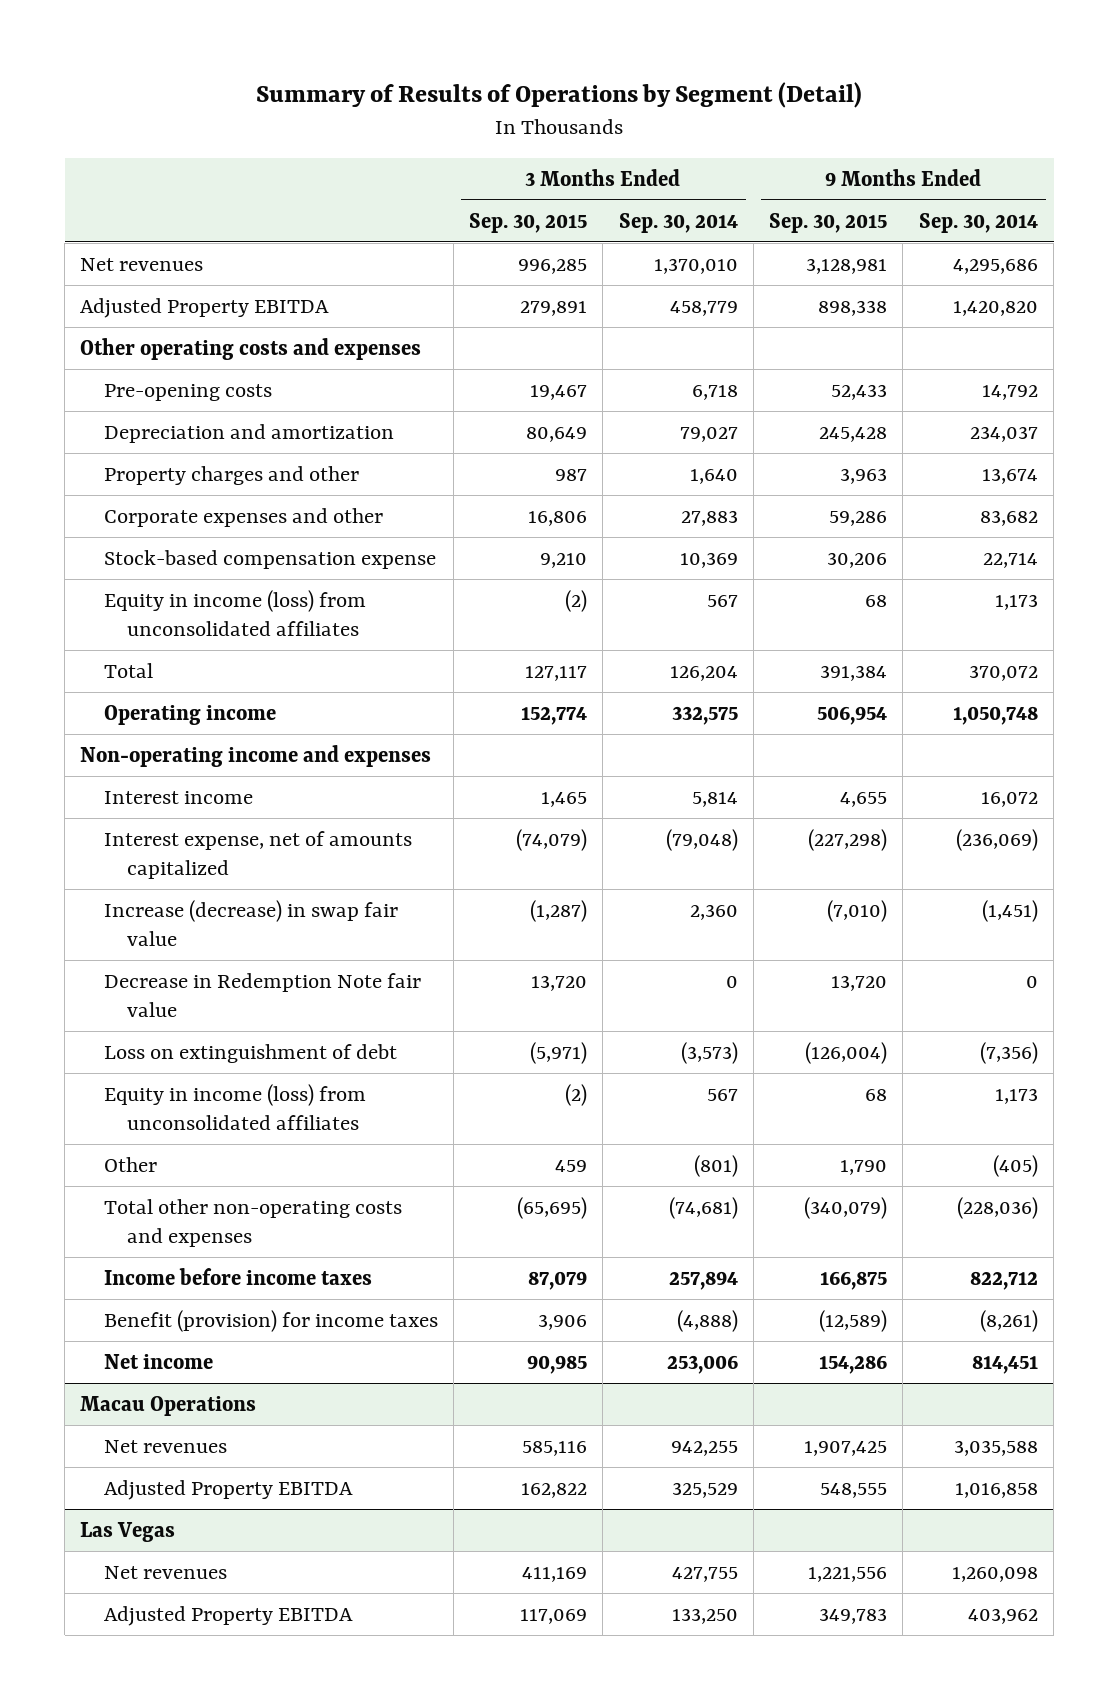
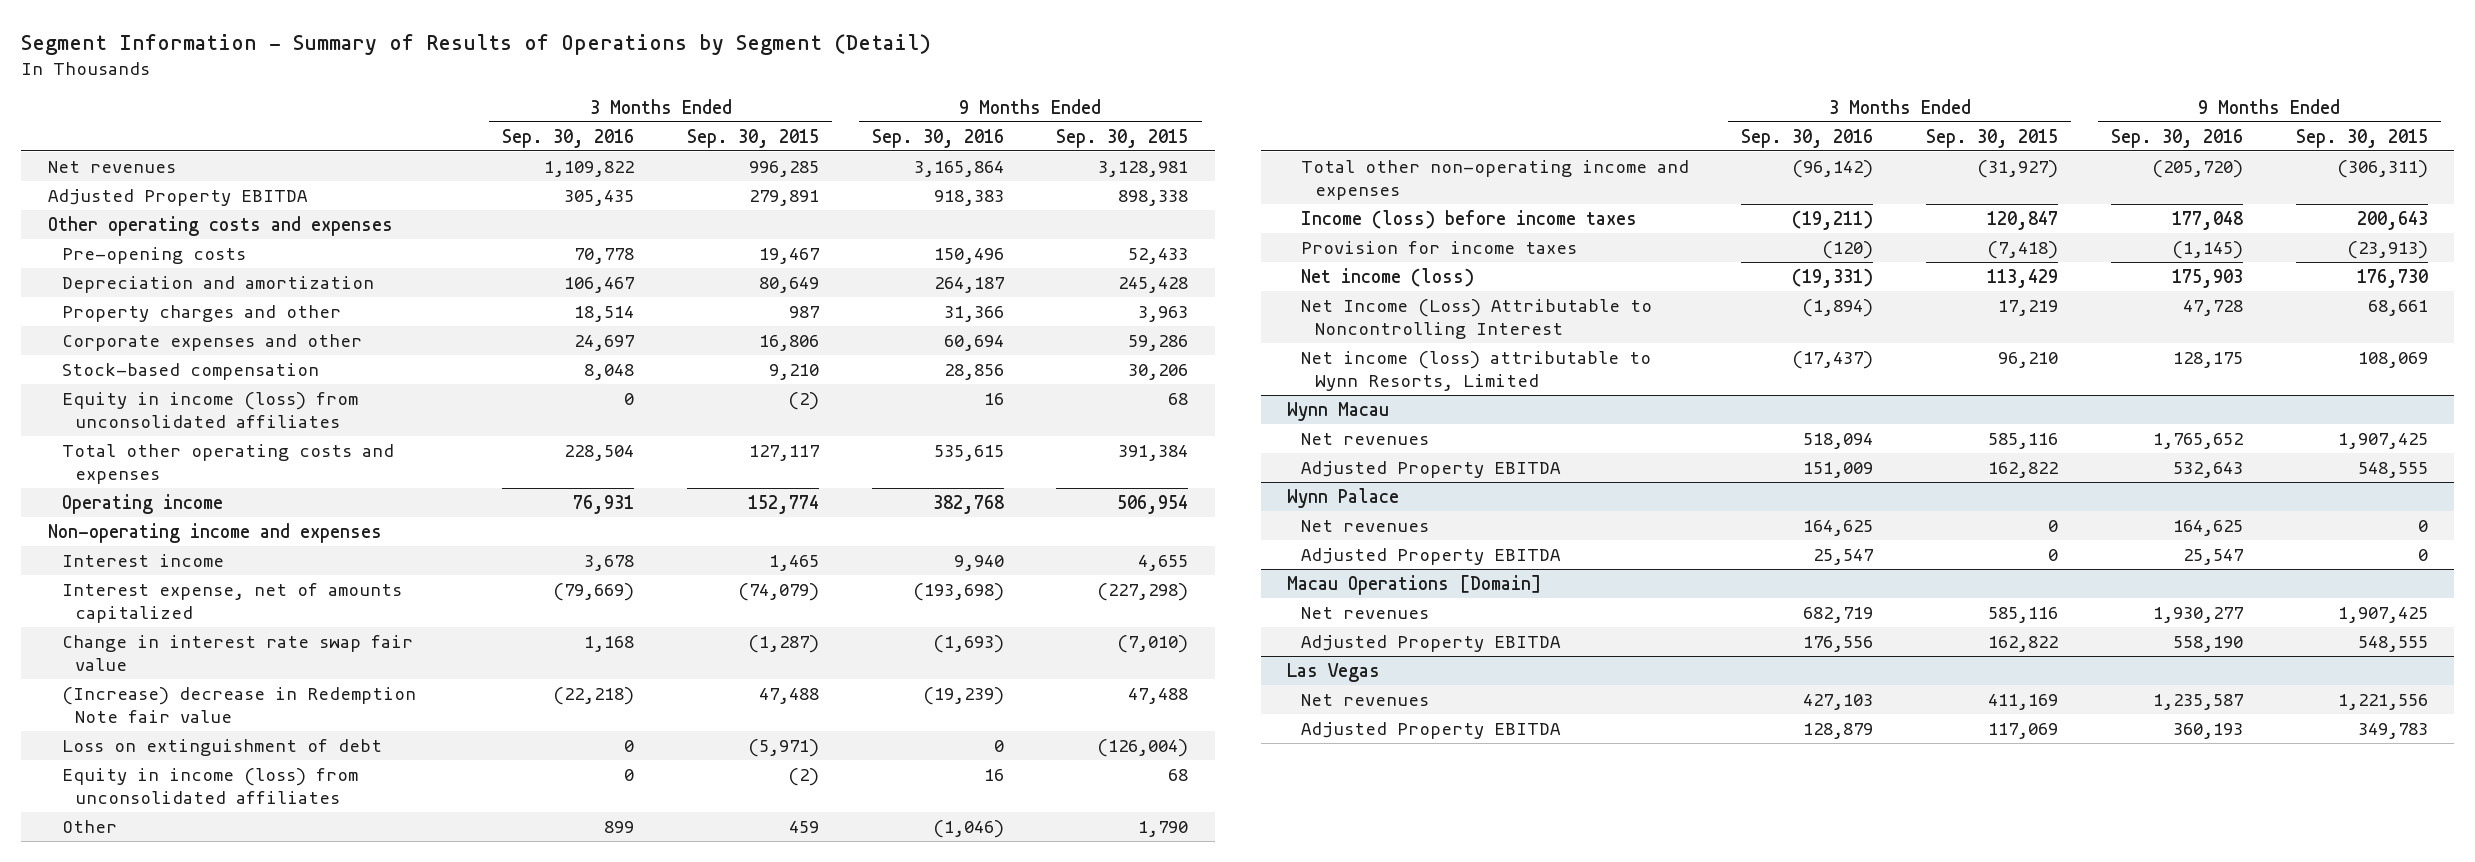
[256,81,863,108] Summary of Results of Operations by Segment (Detail) -> [21,33,932,55] Segment Information - Summary of Results of Operations by Segment (Detail)
[618,212,738,233] Sep. 30, 2014 -> none
[918,212,1038,233] Sep. 30, 2014 -> none
none -> [502,128,635,148] Sep. 30, 2016
none -> [871,128,1004,148] Sep. 30, 2016
[103,549,436,569] Stock-based compensation expense -> [61,362,319,380] Stock-based compensation
[103,662,153,678] Total -> [61,443,394,484] Total other operating costs and expenses
[103,899,398,946] Increase (decrease) in swap fair value -> [61,634,413,671] Change in interest rate swap fair value
[103,972,421,1017] Decrease in Redemption Note fair value -> [61,686,416,723] (Increase) decrease in Redemption Note fair value
[531,974,588,991] 13,720 -> [759,687,820,704] 47,488
[831,974,888,991] 13,720 -> [1128,687,1189,704] 47,488
[103,1198,402,1247] Total other non-operating costs and expenses -> [1300,159,1689,200] Total other non-operating income and expenses
[517,1196,588,1219] (65,695) -> [1977,159,2059,178] (31,927)
[804,1196,888,1219] (340,079) -> [2336,159,2428,178] (306,311)
[103,1267,372,1285] Income before income taxes -> [1300,209,1637,229] Income (loss) before income taxes
[528,1270,588,1290] 87,079 -> [1987,210,2059,230] 120,847
[820,1270,888,1290] 166,875 -> [2356,210,2428,230] 200,643
[103,1309,438,1332] Benefit (provision) for income taxes -> [1300,240,1577,254] Provision for income taxes
[538,1313,588,1330] 3,906 -> [1987,240,2059,259] (7,418)
[819,1309,888,1332] (12,589) -> [2346,240,2428,259] (23,913)
[103,1353,213,1369] Net income -> [1300,267,1474,287] Net income (loss)
[527,1354,588,1374] 90,985 -> [1987,268,2059,288] 113,429
[819,1354,888,1374] 154,286 -> [2356,268,2428,288] 176,730
none -> [1300,298,1652,339] Net Income (Loss) Attributable to Noncontrolling Interest
none -> [1300,350,1651,391] Net income (loss) attributable to Wynn Resorts, Limited
[80,1395,257,1416] Macau Operations -> [1286,401,1389,421] Wynn Macau
none -> [1286,487,1399,508] Wynn Palace
none -> [1300,519,1429,532] Net revenues
none -> [1300,547,1561,565] Adjusted Property EBITDA
none -> [1286,574,1541,595] Macau Operations [Domain]
none -> [1300,606,1429,619] Net revenues
none -> [1300,634,1561,652] Adjusted Property EBITDA

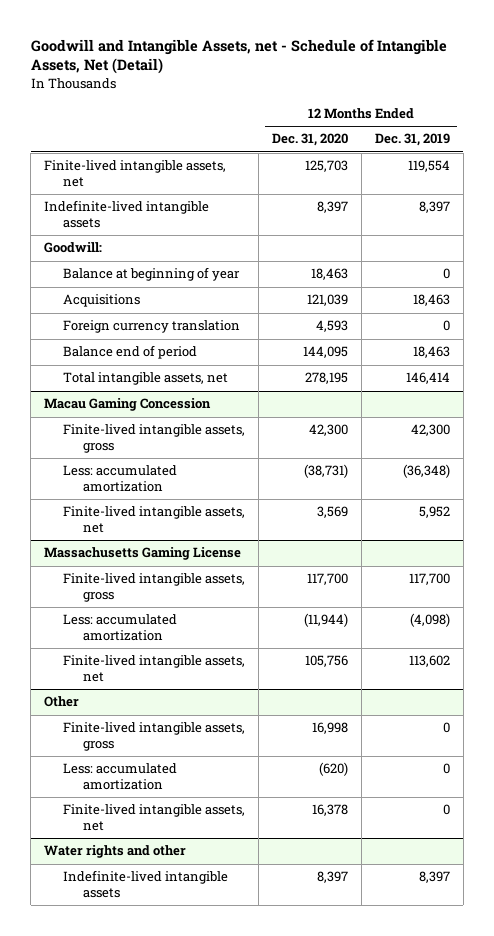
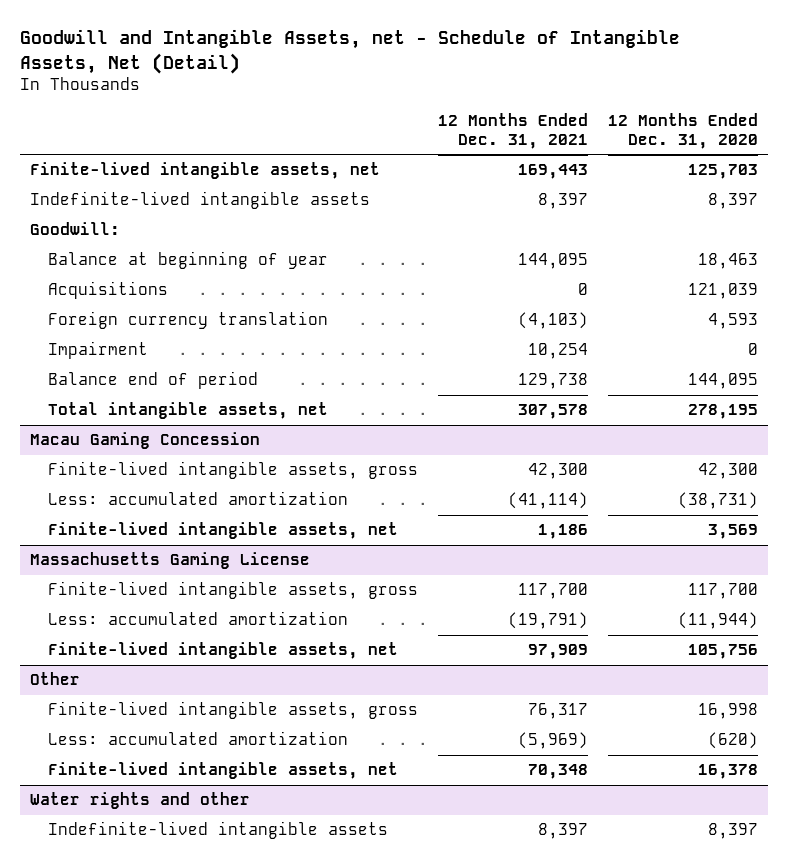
[374,133,450,147] Dec. 31, 2019 -> none
none -> [437,113,588,150] 12 Months Ended Dec. 31, 2021
none -> [47,341,148,360] Impairment

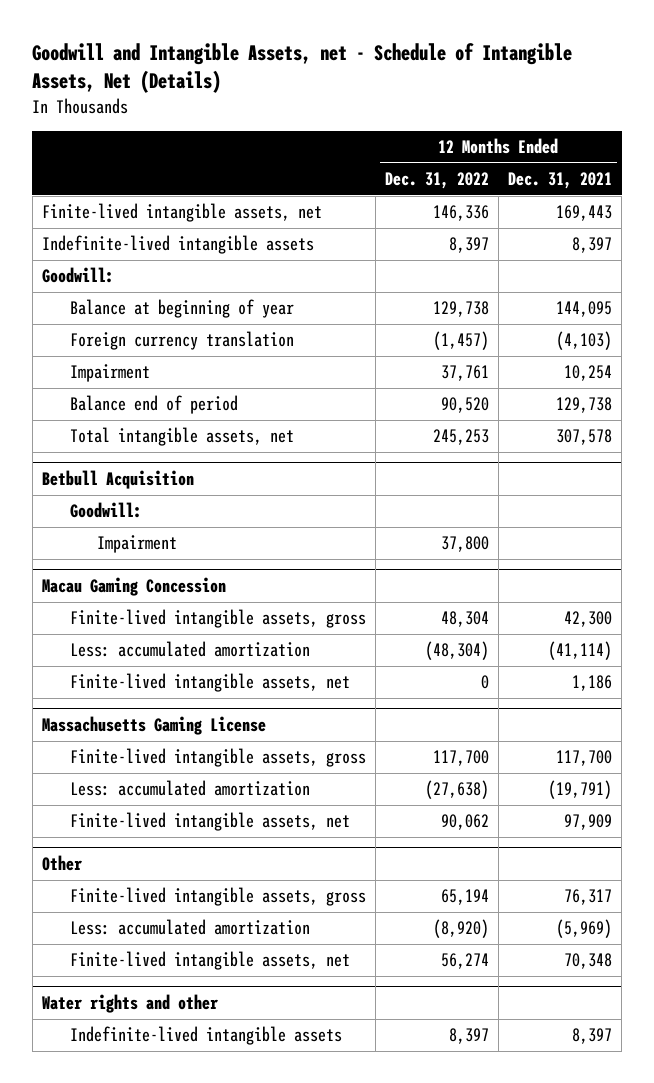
[19,29,680,74] Goodwill and Intangible Assets, net - Schedule of Intangible Assets, Net (Detail) -> [32,43,573,94] Goodwill and Intangible Assets, net - Schedule of Intangible Assets, Net (Details)
[607,113,758,150] 12 Months Ended Dec. 31, 2020 -> none
none -> [384,171,489,189] Dec. 31, 2022
[47,281,168,300] Acquisitions -> none
none -> [42,469,195,489] Betbull Acquisition
none -> [69,502,142,519] Goodwill:
none -> [97,535,178,554] Impairment

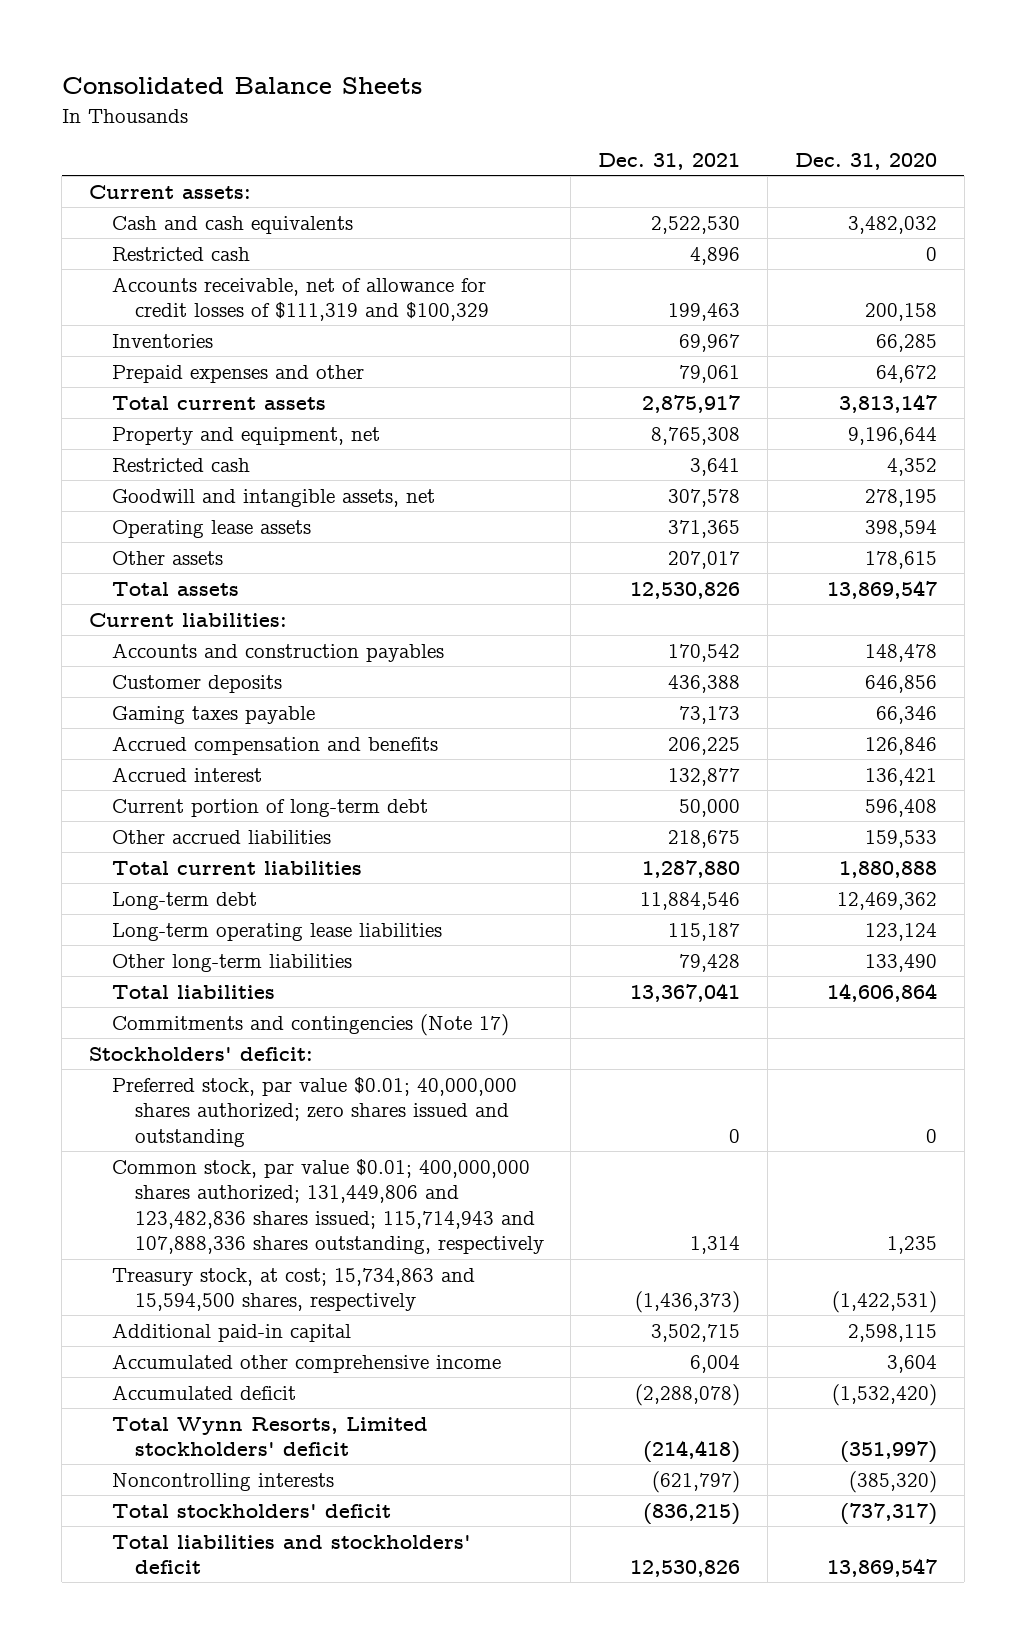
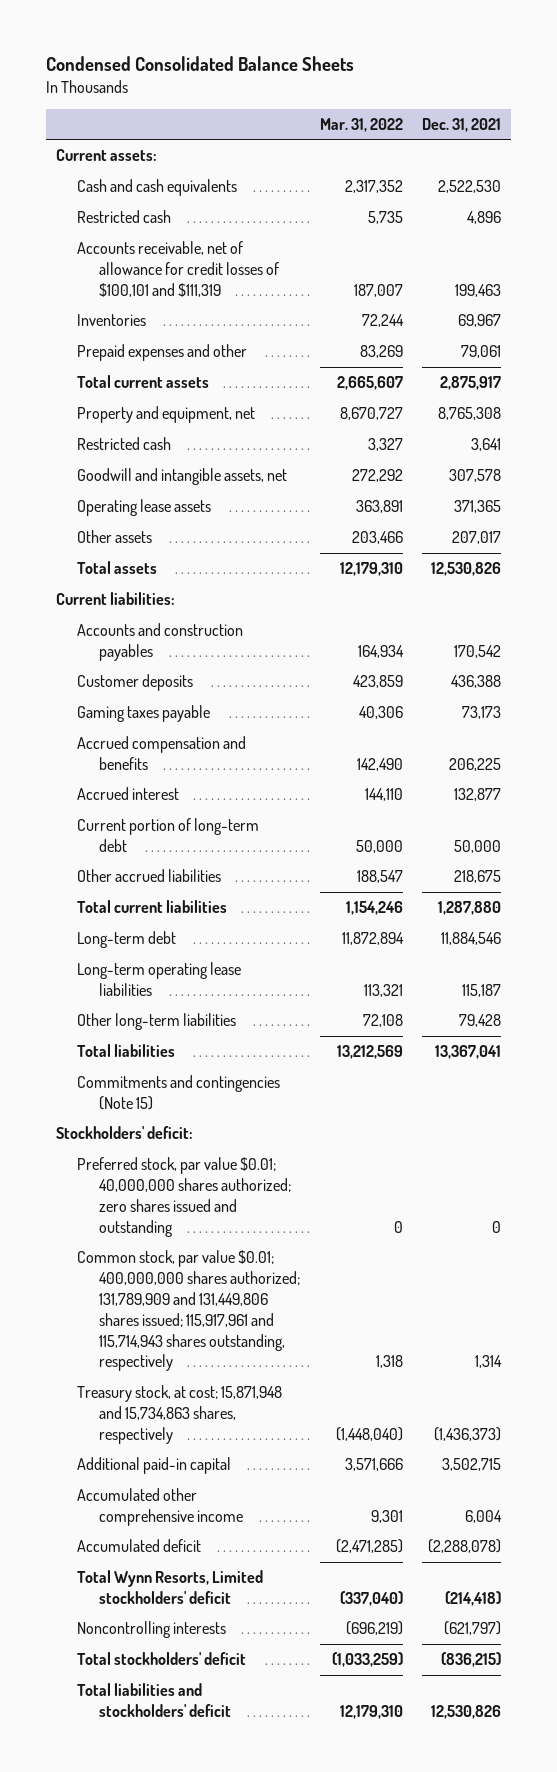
[61,77,422,95] Consolidated Balance Sheets -> [45,55,354,71] Condensed Consolidated Balance Sheets
[795,153,938,171] Dec. 31, 2020 -> none
none -> [319,117,403,132] Mar. 31, 2022
[111,276,489,322] Accounts receivable, net of allowance for credit losses of $111,319 and $100,329 -> [77,241,280,297] Accounts receivable, net of allowance for credit losses of $100,101 and $111,319
[111,1013,509,1036] Commitments and contingencies (Note 17) -> [77,1075,281,1111] Commitments and contingencies (Note 15)
[111,1158,544,1255] Common stock, par value $0.01; 400,000,000 shares authorized; 131,449,806 and 123,482,836 shares issued; 115,714,943 and 107,888,336 shares outstanding, respectively -> [77,1250,301,1372] Common stock, par value $0.01; 400,000,000 shares authorized; 131,789,909 and 131,449,806 shares issued; 115,917,961 and 115,714,943 shares outstanding, respectively
[111,1267,475,1312] Treasury stock, at cost; 15,734,863 and 15,594,500 shares, respectively -> [77,1385,283,1444] Treasury stock, at cost; 15,871,948 and 15,734,863 shares, respectively

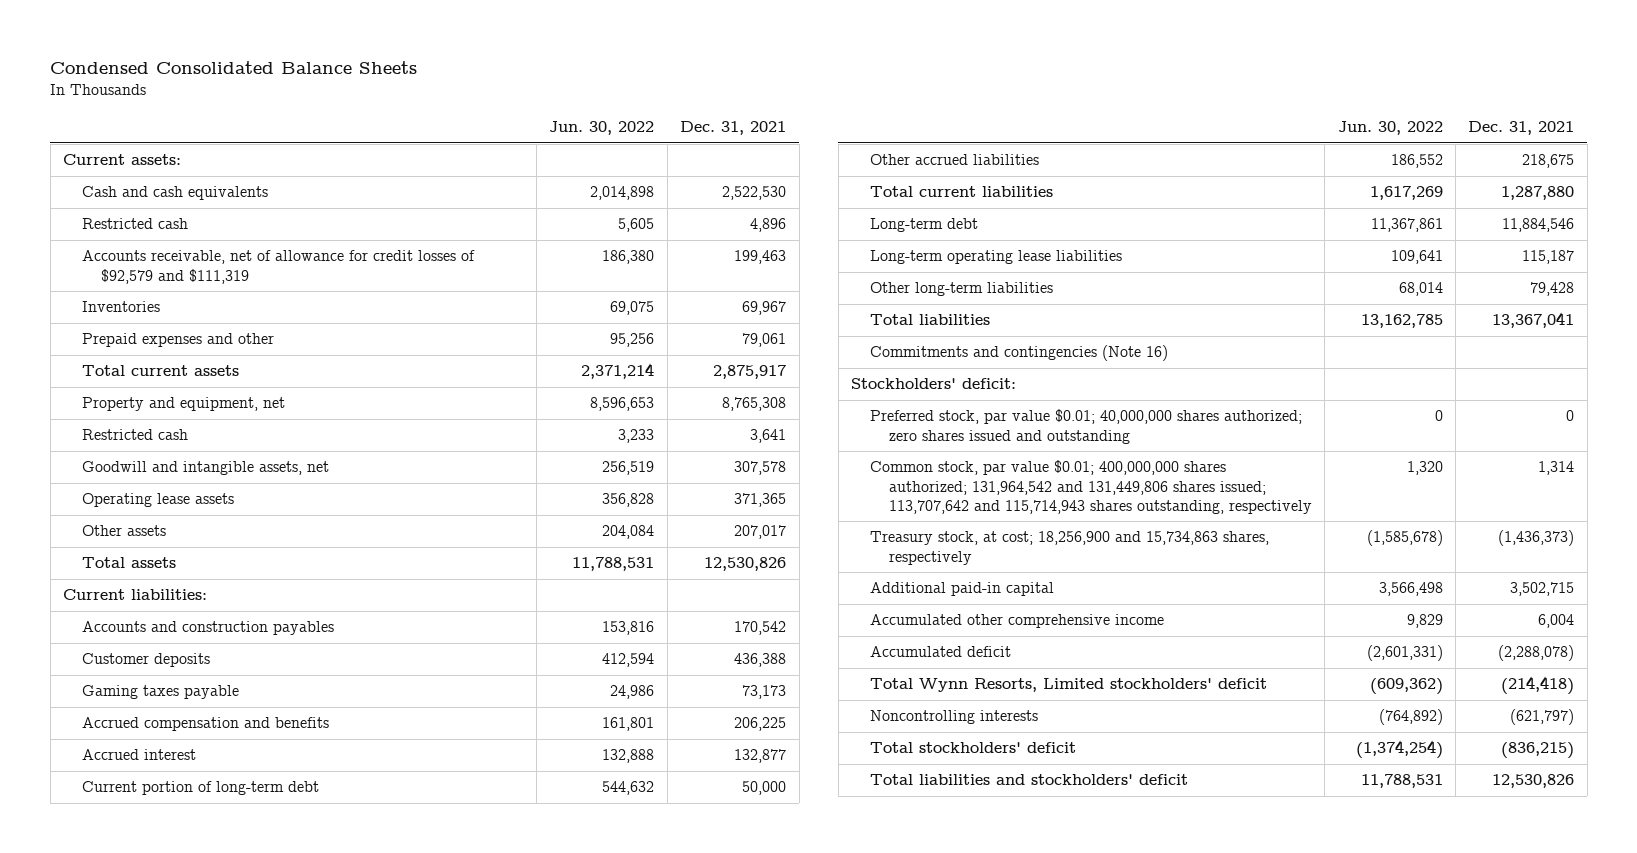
[319,117,403,132] Mar. 31, 2022 -> none
none -> [549,121,655,136] Jun. 30, 2022
[77,241,280,297] Accounts receivable, net of allowance for credit losses of $100,101 and $111,319 -> [81,250,475,284] Accounts receivable, net of allowance for credit losses of $92,579 and $111,319
[77,1075,281,1111] Commitments and contingencies (Note 15) -> [869,345,1168,362] Commitments and contingencies (Note 16)
[77,1250,301,1372] Common stock, par value $0.01; 400,000,000 shares authorized; 131,789,909 and 131,449,806 shares issued; 115,917,961 and 115,714,943 shares outstanding, respectively -> [869,460,1312,514] Common stock, par value $0.01; 400,000,000 shares authorized; 131,964,542 and 131,449,806 shares issued; 113,707,642 and 115,714,943 shares outstanding, respectively
[77,1385,283,1444] Treasury stock, at cost; 15,871,948 and 15,734,863 shares, respectively -> [869,531,1269,565] Treasury stock, at cost; 18,256,900 and 15,734,863 shares, respectively

